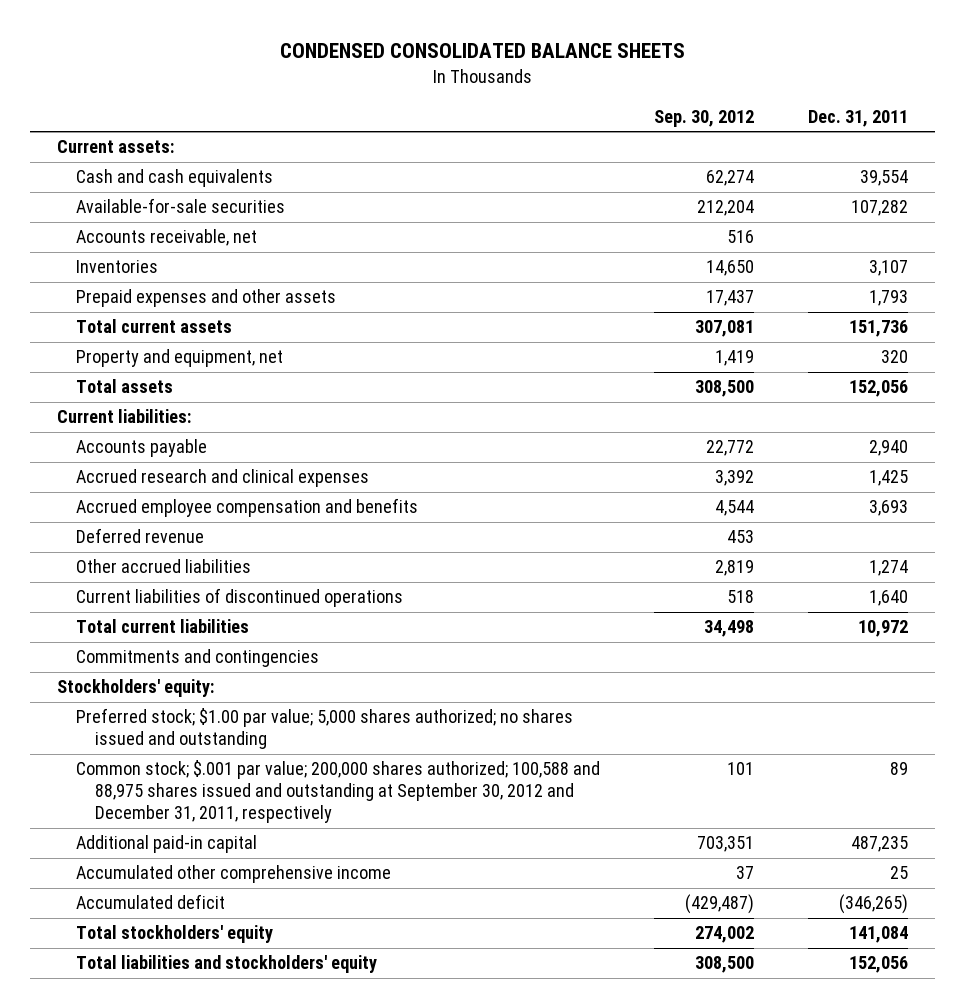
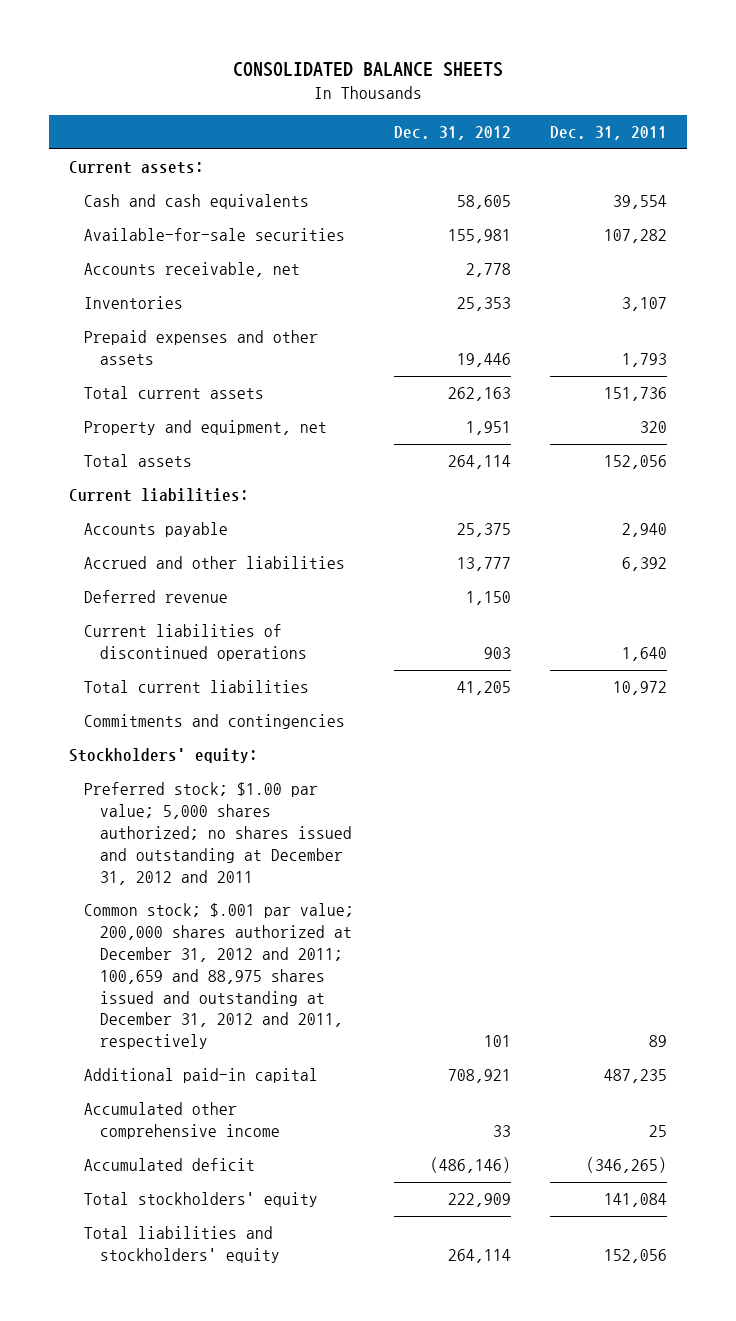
[279,43,685,59] CONDENSED CONSOLIDATED BALANCE SHEETS -> [232,62,503,78] CONSOLIDATED BALANCE SHEETS
[654,109,755,127] Sep. 30, 2012 -> none
none -> [393,126,511,141] Dec. 31, 2012
[76,469,370,488] Accrued research and clinical expenses -> none
[76,498,419,518] Accrued employee compensation and benefits -> none
none -> [84,556,346,570] Accrued and other liabilities
[76,559,252,574] Other accrued liabilities -> none
[76,708,574,750] Preferred stock; $1.00 par value; 5,000 shares authorized; no shares issued and outstanding -> [84,782,352,885] Preferred stock; $1.00 par value; 5,000 shares authorized; no shares issued and outstanding at December 31, 2012 and 2011
[76,760,601,824] Common stock; $.001 par value; 200,000 shares authorized; 100,588 and 88,975 shares issued and outstanding at September 30, 2012 and December 31, 2011, respectively -> [84,903,355,1050] Common stock; $.001 par value; 200,000 shares authorized at December 31, 2012 and 2011; 100,659 and 88,975 shares issued and outstanding at December 31, 2012 and 2011, respectively

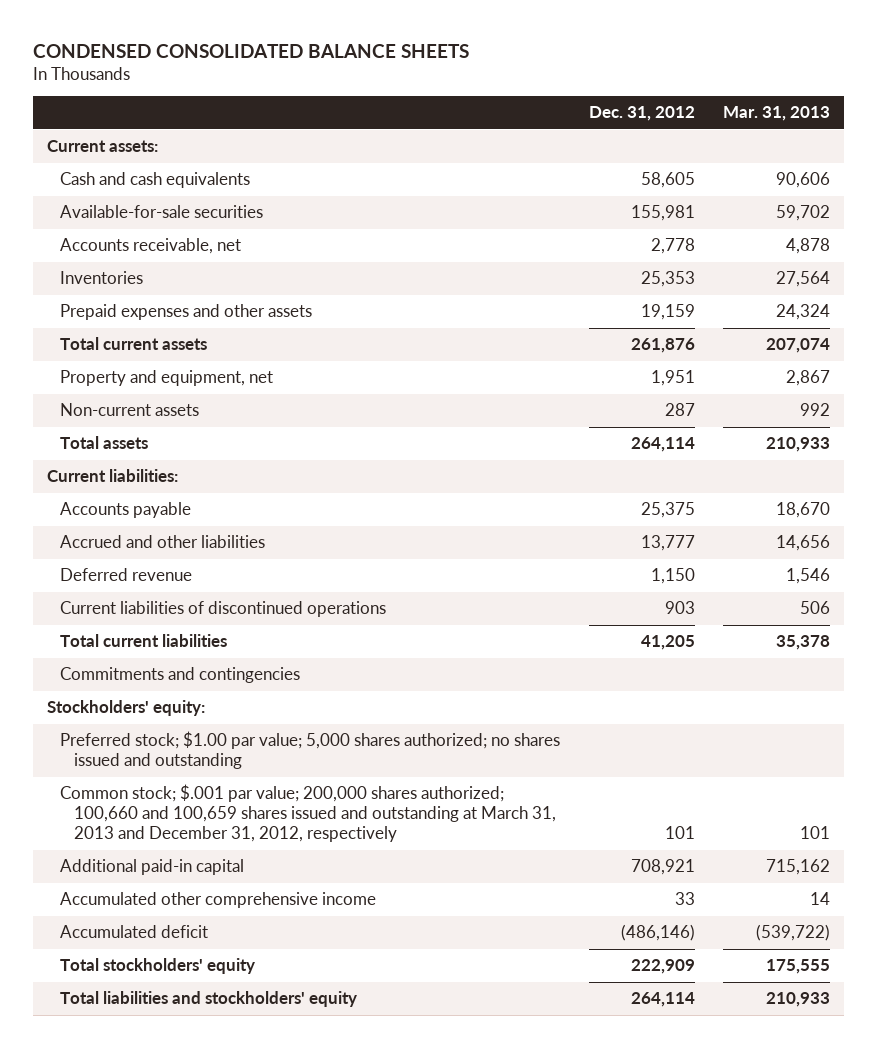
[232,62,503,78] CONSOLIDATED BALANCE SHEETS -> [32,43,469,58] CONDENSED CONSOLIDATED BALANCE SHEETS
[550,126,668,141] Dec. 31, 2011 -> none
none -> [722,106,830,122] Mar. 31, 2013
[456,353,511,368] 19,446 -> [640,304,695,321] 19,159
[447,387,511,402] 262,163 -> [630,338,695,354] 261,876
none -> [60,403,200,417] Non-current assets
[84,782,352,885] Preferred stock; $1.00 par value; 5,000 shares authorized; no shares issued and outstanding at December 31, 2012 and 2011 -> [60,731,561,770] Preferred stock; $1.00 par value; 5,000 shares authorized; no shares issued and outstanding
[84,903,355,1050] Common stock; $.001 par value; 200,000 shares authorized at December 31, 2012 and 2011; 100,659 and 88,975 shares issued and outstanding at December 31, 2012 and 2011, respectively -> [60,784,557,843] Common stock; $.001 par value; 200,000 shares authorized; 100,660 and 100,659 shares issued and outstanding at March 31, 2013 and December 31, 2012, respectively

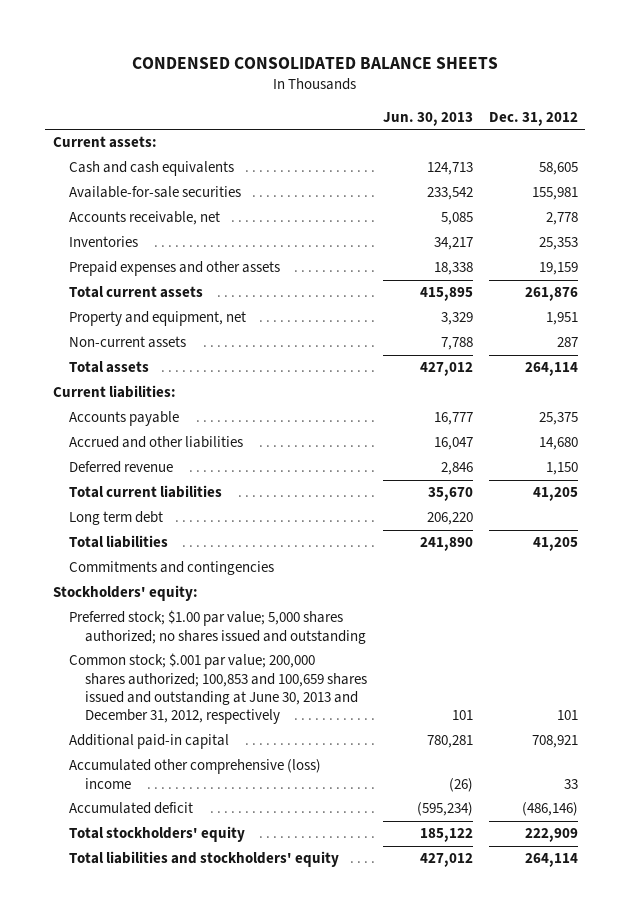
[722,106,830,122] Mar. 31, 2013 -> none
none -> [382,112,473,127] Jun. 30, 2013
[640,535,695,552] 13,777 -> [538,437,578,451] 14,680
[60,601,387,618] Current liabilities of discontinued operations -> none
none -> [69,511,164,526] Long term debt
none -> [69,535,169,549] Total liabilities
[60,784,557,843] Common stock; $.001 par value; 200,000 shares authorized; 100,660 and 100,659 shares issued and outstanding at March 31, 2013 and December 31, 2012, respectively -> [69,653,368,725] Common stock; $.001 par value; 200,000 shares authorized; 100,853 and 100,659 shares issued and outstanding at June 30, 2013 and December 31, 2012, respectively
[60,892,377,909] Accumulated other comprehensive income -> [69,759,322,789] Accumulated other comprehensive (loss) income

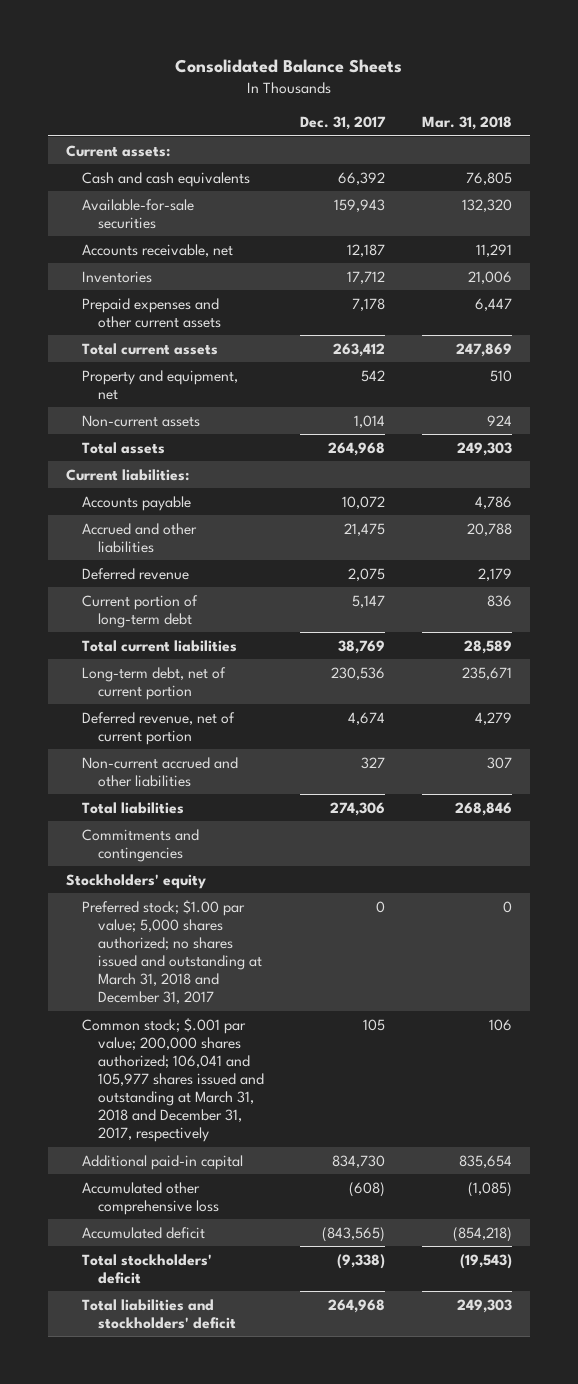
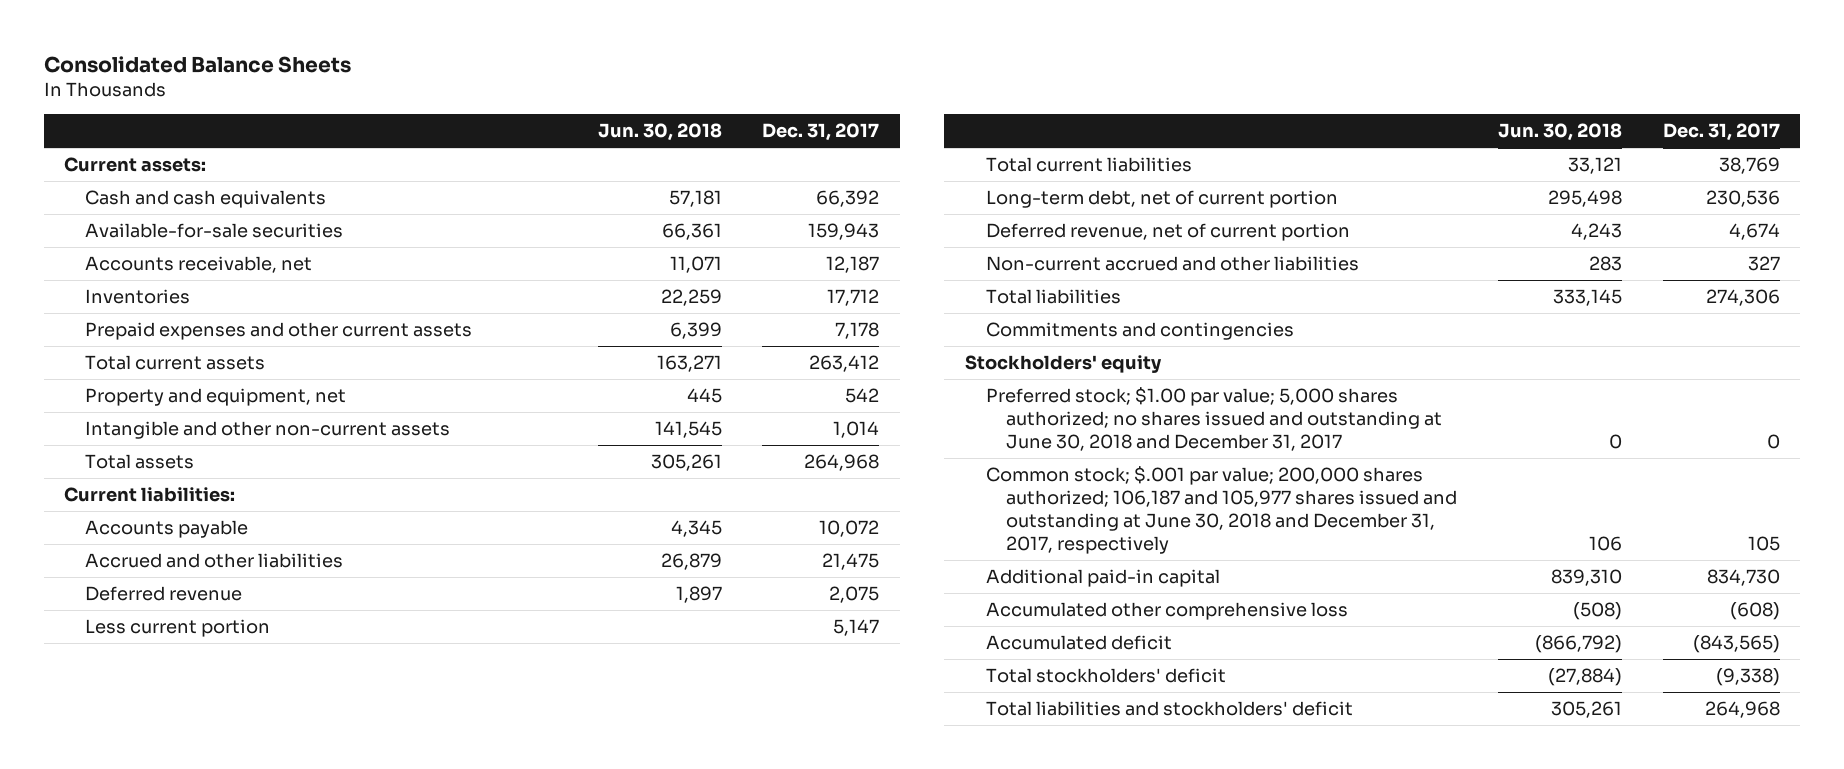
[421,116,512,131] Mar. 31, 2018 -> none
none -> [597,123,722,142] Jun. 30, 2018
[82,414,201,427] Non-current assets -> [84,421,450,440] Intangible and other non-current assets
[82,594,199,628] Current portion of long-term debt -> [84,619,270,638] Less current portion
[82,899,262,1005] Preferred stock; $1.00 par value; 5,000 shares authorized; no shares issued and outstanding at March 31, 2018 and December 31, 2017 -> [985,387,1443,452] Preferred stock; $1.00 par value; 5,000 shares authorized; no shares issued and outstanding at June 30, 2018 and December 31, 2017
[82,1017,264,1143] Common stock; $.001 par value; 200,000 shares authorized; 106,041 and 105,977 shares issued and outstanding at March 31, 2018 and December 31, 2017, respectively -> [985,466,1458,555] Common stock; $.001 par value; 200,000 shares authorized; 106,187 and 105,977 shares issued and outstanding at June 30, 2018 and December 31, 2017, respectively

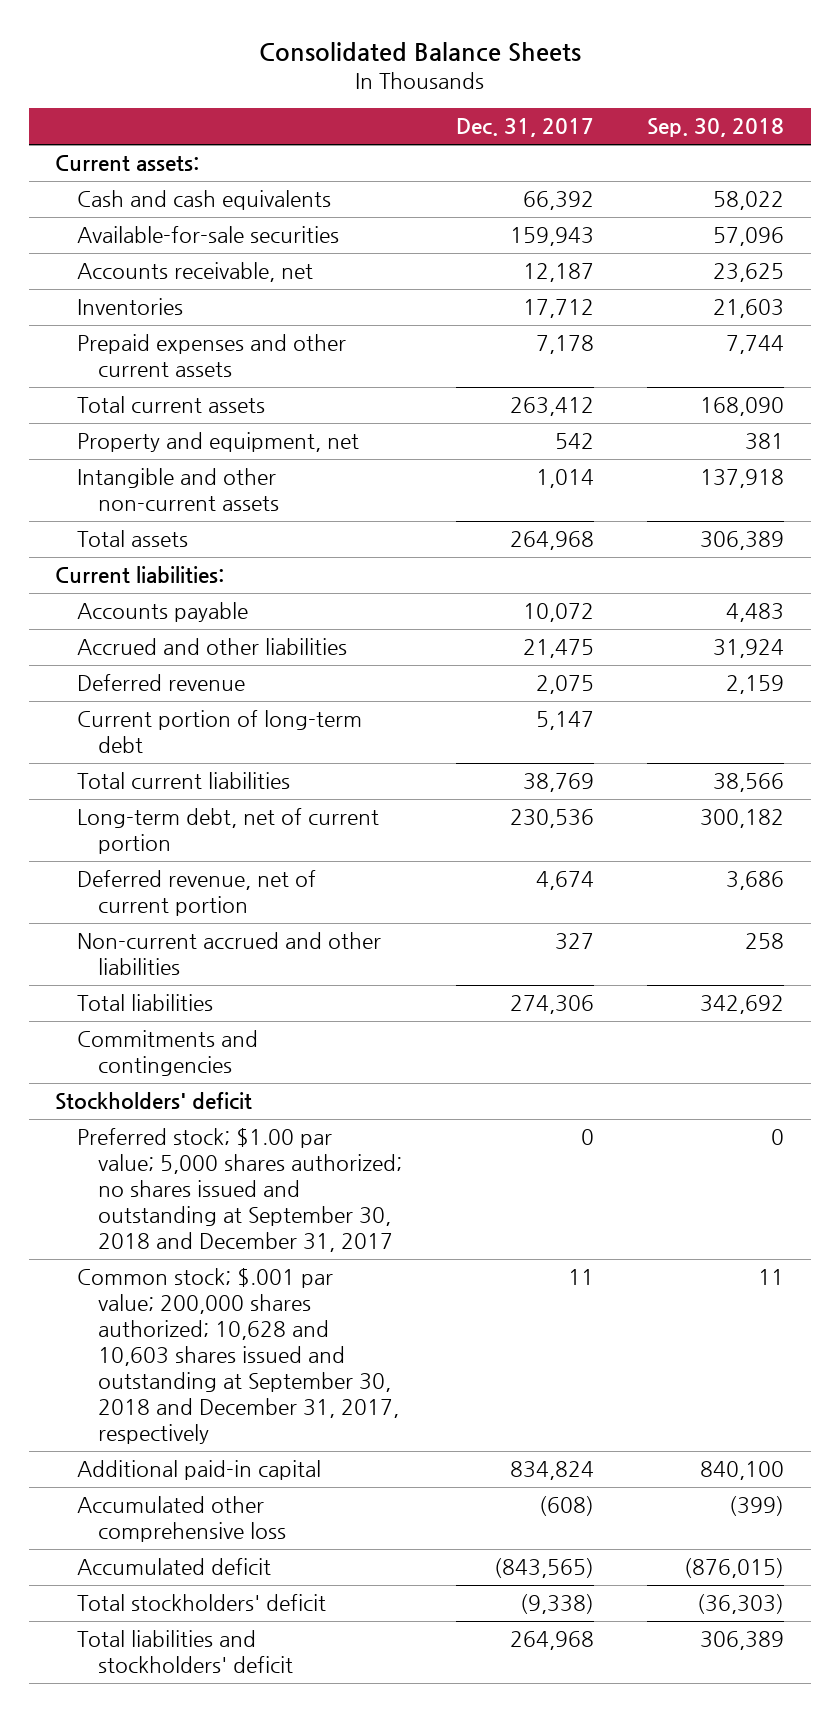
[597,123,722,142] Jun. 30, 2018 -> none
none -> [647,118,785,138] Sep. 30, 2018
[84,619,270,638] Less current portion -> [76,710,362,754] Current portion of long-term debt
[964,355,1162,374] Stockholders' equity -> [55,1092,253,1111] Stockholders' deficit
[985,387,1443,452] Preferred stock; $1.00 par value; 5,000 shares authorized; no shares issued and outstanding at June 30, 2018 and December 31, 2017 -> [76,1128,403,1252] Preferred stock; $1.00 par value; 5,000 shares authorized; no shares issued and outstanding at September 30, 2018 and December 31, 2017
[985,466,1458,555] Common stock; $.001 par value; 200,000 shares authorized; 106,187 and 105,977 shares issued and outstanding at June 30, 2018 and December 31, 2017, respectively -> [76,1268,400,1444] Common stock; $.001 par value; 200,000 shares authorized; 10,628 and 10,603 shares issued and outstanding at September 30, 2018 and December 31, 2017, respectively
[1747,536,1780,552] 105 -> [567,1269,594,1286] 11
[1706,569,1780,587] 834,730 -> [509,1461,594,1481] 834,824

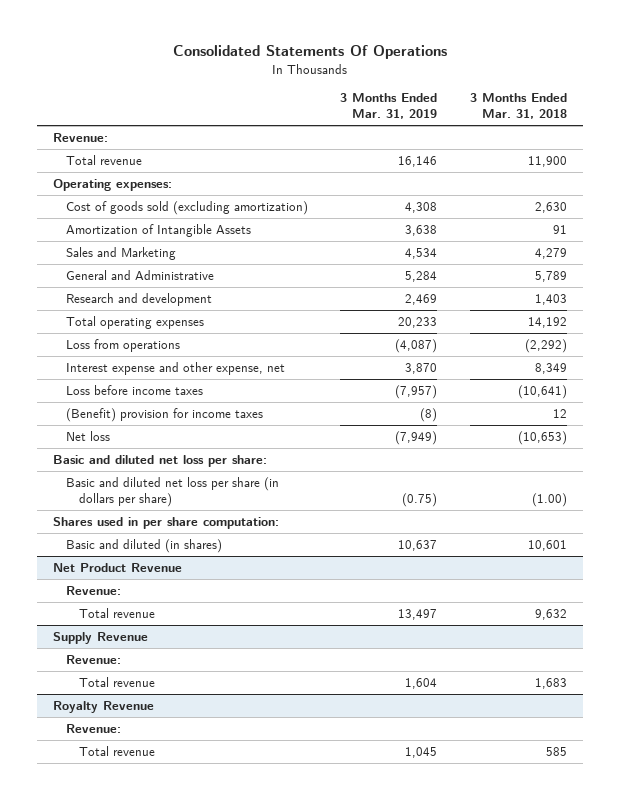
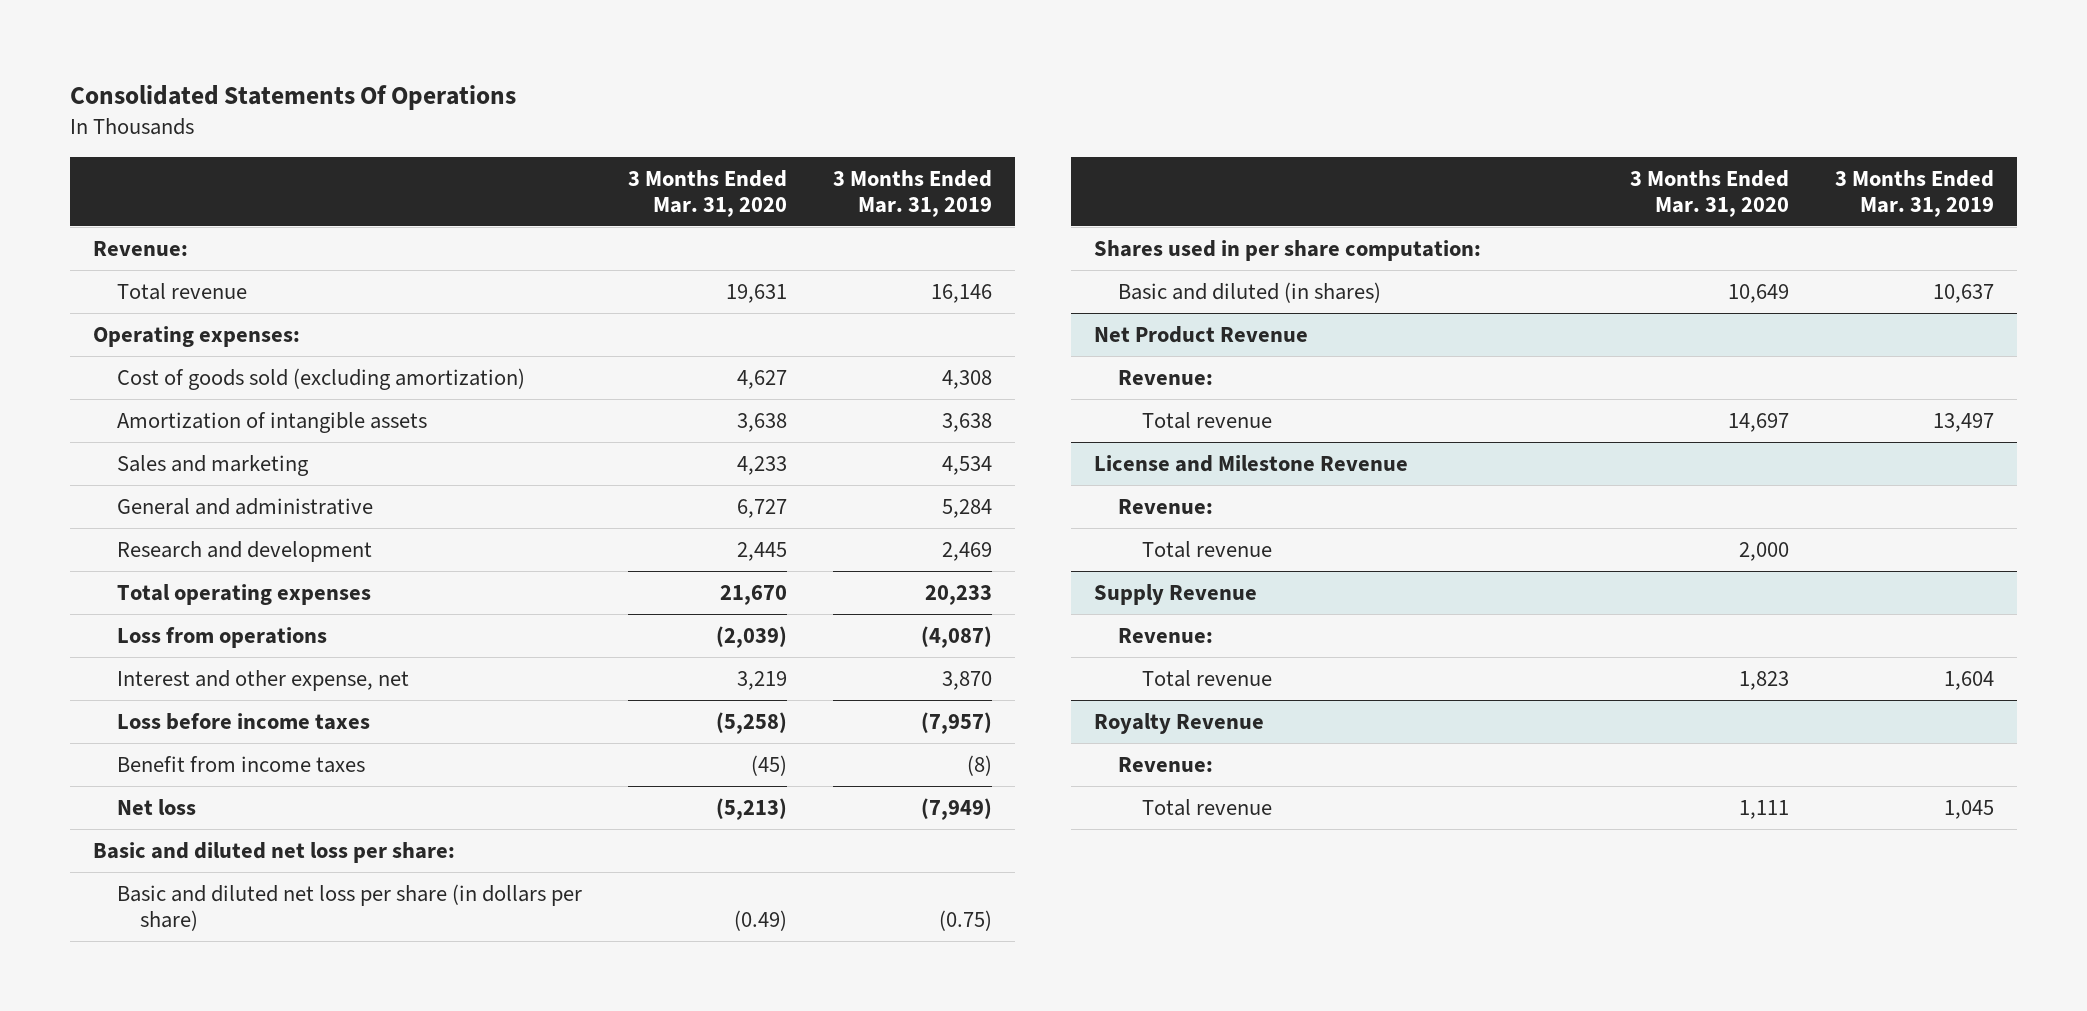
[469,93,567,120] 3 Months Ended Mar. 31, 2018 -> none
none -> [627,169,787,217] 3 Months Ended Mar. 31, 2020
[66,223,252,237] Amortization of Intangible Assets -> [116,412,427,434] Amortization of intangible assets
[66,246,177,260] Sales and Marketing -> [116,455,309,477] Sales and marketing
[66,269,215,280] General and Administrative -> [116,498,373,516] General and administrative
[66,361,286,375] Interest expense and other expense, net -> [116,670,409,692] Interest and other expense, net
[66,407,264,422] (Benefit) provision for income taxes -> [116,756,365,774] Benefit from income taxes
none -> [1094,455,1409,473] License and Milestone Revenue
none -> [1118,499,1214,515] Revenue:
none -> [1142,541,1273,559] Total revenue

